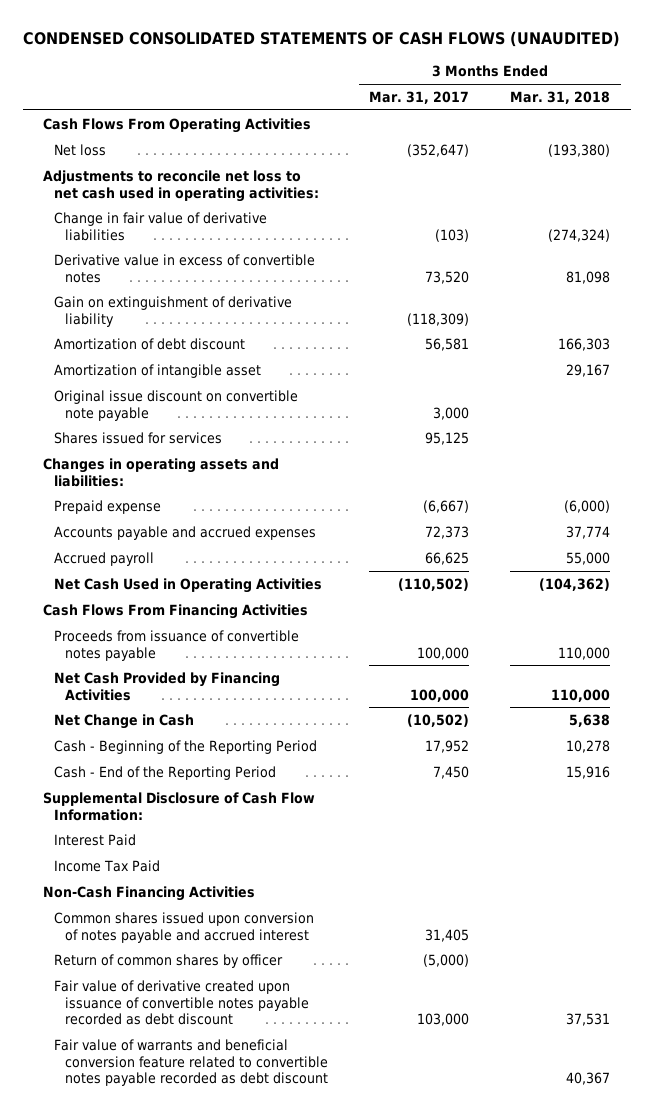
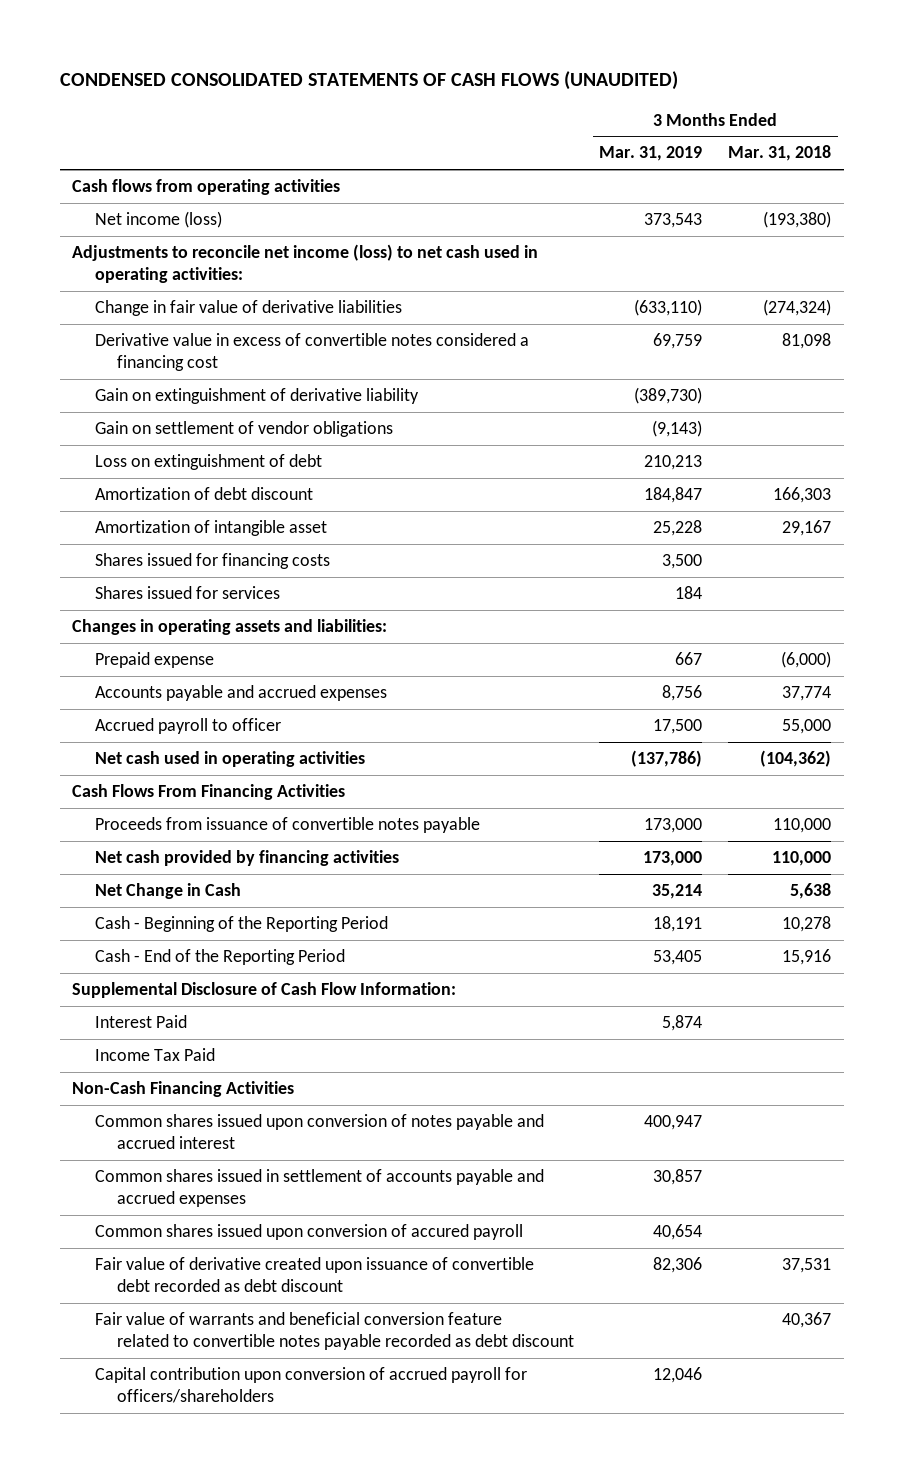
[369,91,470,105] Mar. 31, 2017 -> none
none -> [599,146,703,162] Mar. 31, 2019
[43,117,312,133] Cash Flows From Operating Activities -> [72,178,341,195] Cash flows from operating activities
[54,143,107,156] Net loss -> [94,210,222,228] Net income (loss)
[43,169,320,202] Adjustments to reconcile net loss to net cash used in operating activities: -> [72,243,539,284] Adjustments to reconcile net income (loss) to net cash used in operating activities:
[54,253,316,283] Derivative value in excess of convertible notes -> [94,332,529,372] Derivative value in excess of convertible notes considered a financing cost
none -> [94,420,393,437] Gain on settlement of vendor obligations
none -> [94,453,322,470] Loss on extinguishment of debt
[54,389,299,421] Original issue discount on convertible note payable -> none
none -> [94,552,330,569] Shares issued for financing costs
[54,551,155,566] Accrued payroll -> [94,717,281,734] Accrued payroll to officer
[54,577,323,593] Net Cash Used in Operating Activities -> [94,750,365,767] Net cash used in operating activities
[54,671,281,701] Net Cash Provided by Financing Activities -> [94,849,399,866] Net cash provided by financing activities
[54,953,284,968] Return of common shares by officer -> none
none -> [94,1168,544,1208] Common shares issued in settlement of accounts payable and accrued expenses
none -> [94,1223,523,1240] Common shares issued upon conversion of accured payroll
[54,979,310,1026] Fair value of derivative created upon issuance of convertible notes payable recorded as debt discount -> [94,1256,534,1293] Fair value of derivative created upon issuance of convertible debt recorded as debt discount
none -> [94,1366,527,1404] Capital contribution upon conversion of accrued payroll for officers/shareholders

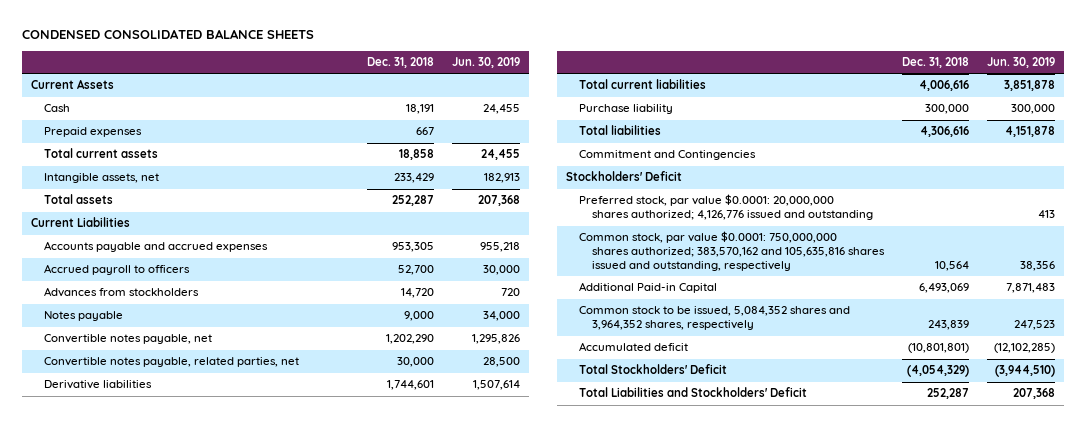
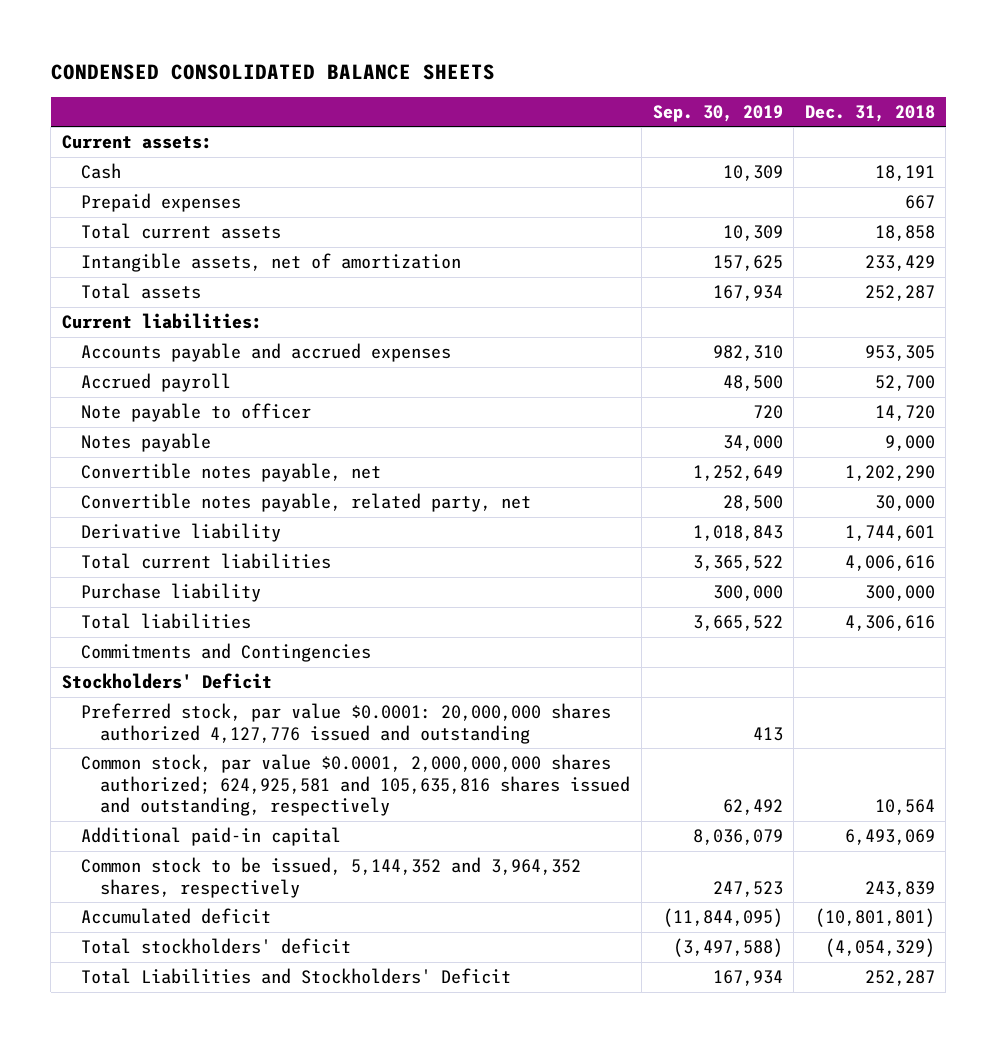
[451,57,520,69] Jun. 30, 2019 -> none
none -> [652,104,783,122] Sep. 30, 2019
[30,79,114,90] Current Assets -> [61,135,212,150] Current assets:
[43,173,159,184] Intangible assets, net -> [81,253,462,273] Intangible assets, net of amortization
[30,217,130,228] Current Liabilities -> [61,313,262,330] Current liabilities:
[43,264,190,276] Accrued payroll to officers -> [81,373,232,393] Accrued payroll
[43,287,199,298] Advances from stockholders -> [81,403,312,423] Note payable to officer
[43,357,299,368] Convertible notes payable, related parties, net -> [81,493,532,513] Convertible notes payable, related party, net
[43,380,152,390] Derivative liabilities -> [81,523,282,543] Derivative liability
[578,150,756,161] Commitment and Contingencies -> [81,643,372,663] Commitments and Contingencies
[578,194,873,221] Preferred stock, par value $0.0001: 20,000,000 shares authorized; 4,126,776 issued and outstanding -> [81,703,612,744] Preferred stock, par value $0.0001: 20,000,000 shares authorized 4,127,776 issued and outstanding
[578,231,885,272] Common stock, par value $0.0001: 750,000,000 shares authorized; 383,570,162 and 105,635,816 shares issued and outstanding, respectively -> [81,754,631,817] Common stock, par value $0.0001, 2,000,000,000 shares authorized; 624,925,581 and 105,635,816 shares issued and outstanding, respectively
[578,282,717,294] Additional Paid-in Capital -> [81,827,342,847] Additional paid-in capital
[578,306,850,331] Common stock to be issued, 5,084,352 shares and 3,964,352 shares, respectively -> [81,857,582,898] Common stock to be issued, 5,144,352 and 3,964,352 shares, respectively
[578,364,727,375] Total Stockholders' Deficit -> [81,938,352,955] Total stockholders' deficit

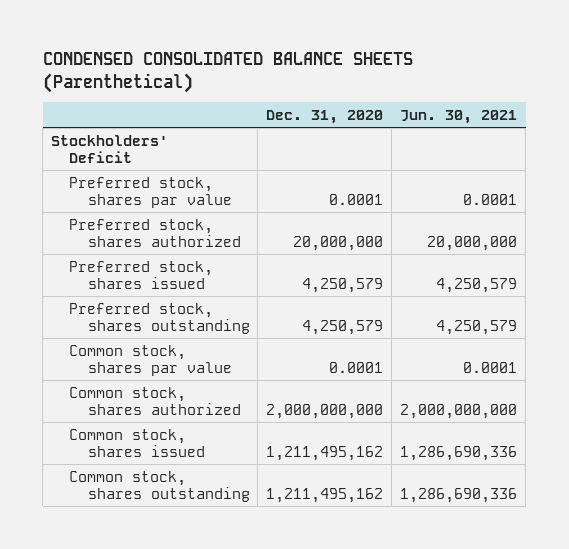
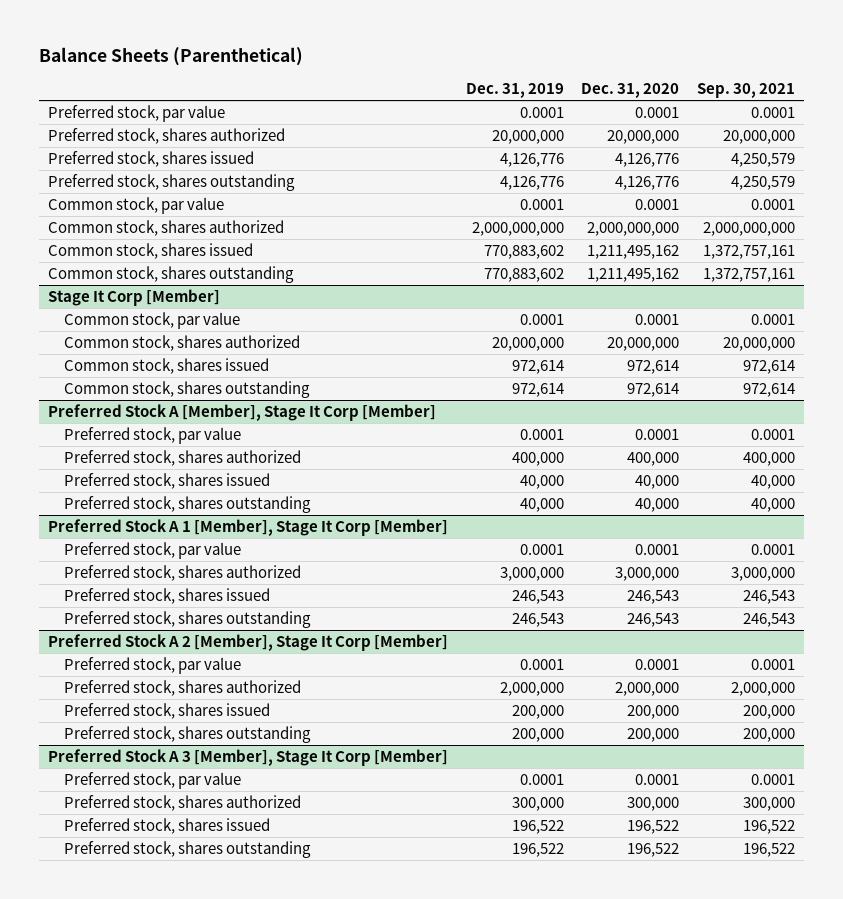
[42,52,413,93] CONDENSED CONSOLIDATED BALANCE SHEETS (Parenthetical) -> [38,47,303,67] Balance Sheets (Parenthetical)
[400,109,518,124] Jun. 30, 2021 -> none
none -> [465,83,564,99] Dec. 31, 2019
none -> [696,83,795,99] Sep. 30, 2021
[51,134,169,163] Stockholders' Deficit -> none
[69,176,232,208] Preferred stock, shares par value -> [47,104,225,122] Preferred stock, par value
[302,277,384,293] 4,250,579 -> [615,152,680,167] 4,126,776
[302,319,384,335] 4,250,579 -> [615,175,680,190] 4,126,776
[69,344,232,376] Common stock, shares par value -> [47,196,224,214] Common stock, par value
none -> [47,288,220,306] Stage It Corp [Member]
none -> [63,311,240,329] Common stock, par value
none -> [63,334,300,351] Common stock, shares authorized
none -> [63,357,269,374] Common stock, shares issued
none -> [63,380,310,398] Common stock, shares outstanding
none -> [47,403,436,421] Preferred Stock A [Member], Stage It Corp [Member]
none -> [63,426,241,444] Preferred stock, par value
none -> [63,449,301,466] Preferred stock, shares authorized
none -> [63,472,270,489] Preferred stock, shares issued
none -> [63,495,311,513] Preferred stock, shares outstanding
none -> [47,518,448,536] Preferred Stock A 1 [Member], Stage It Corp [Member]
none -> [63,541,241,559] Preferred stock, par value
none -> [63,564,301,581] Preferred stock, shares authorized
none -> [63,587,270,604] Preferred stock, shares issued
none -> [63,610,311,628] Preferred stock, shares outstanding
none -> [47,633,448,651] Preferred Stock A 2 [Member], Stage It Corp [Member]
none -> [63,656,241,674] Preferred stock, par value
none -> [63,679,301,696] Preferred stock, shares authorized
none -> [63,702,270,719] Preferred stock, shares issued
none -> [63,725,311,743] Preferred stock, shares outstanding
none -> [47,748,448,766] Preferred Stock A 3 [Member], Stage It Corp [Member]
none -> [63,771,241,789] Preferred stock, par value
none -> [63,794,301,811] Preferred stock, shares authorized
none -> [63,817,270,834] Preferred stock, shares issued
none -> [63,840,311,858] Preferred stock, shares outstanding

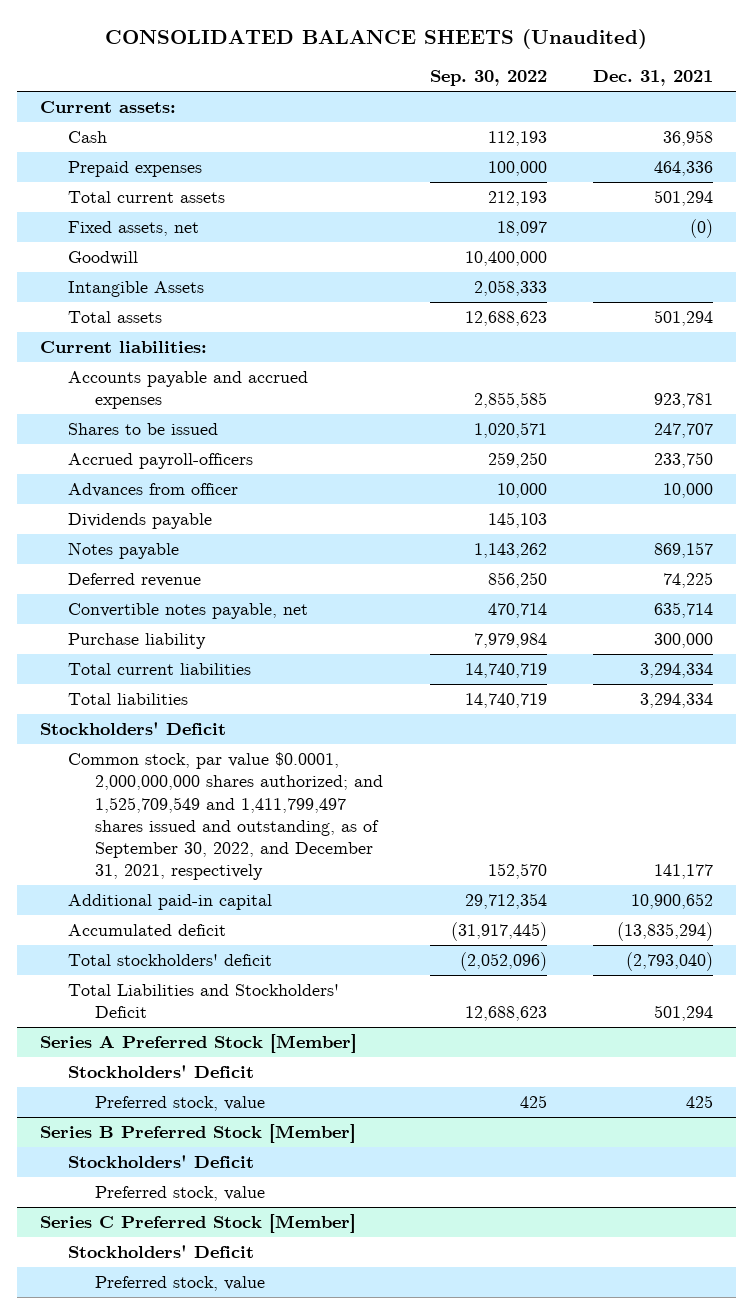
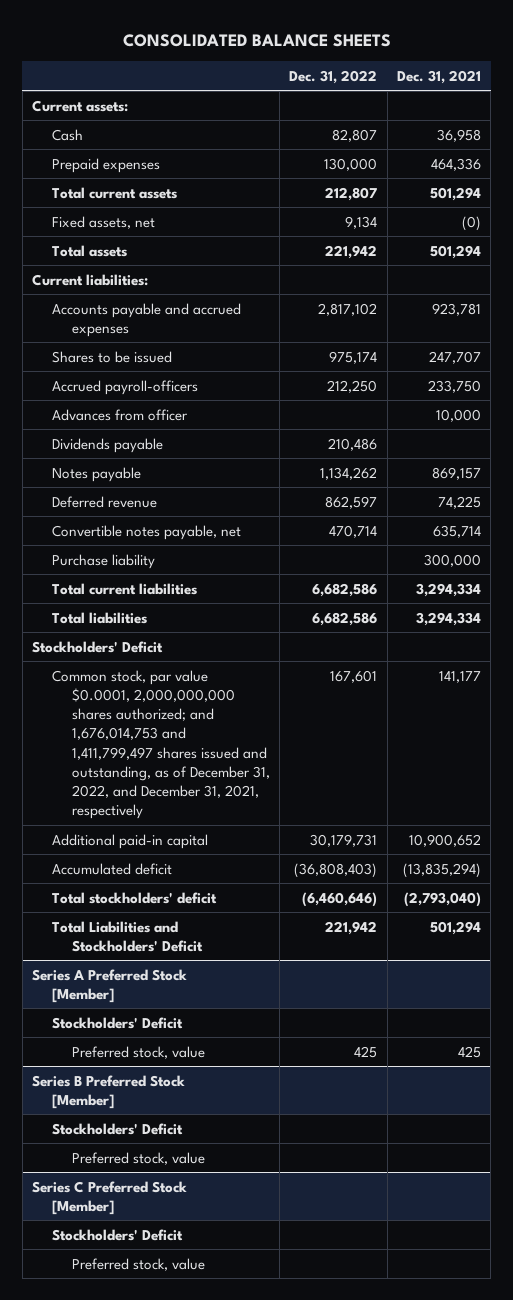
[105,28,648,49] CONSOLIDATED BALANCE SHEETS (Unaudited) -> [122,33,391,47] CONSOLIDATED BALANCE SHEETS
[429,70,547,87] Sep. 30, 2022 -> none
none -> [289,69,378,84] Dec. 31, 2022
[67,251,138,266] Goodwill -> none
[67,281,204,298] Intangible Assets -> none
[67,752,384,881] Common stock, par value $0.0001, 2,000,000,000 shares authorized; and 1,525,709,549 and 1,411,799,497 shares issued and outstanding, as of September 30, 2022, and December 31, 2021, respectively -> [52,669,270,820] Common stock, par value $0.0001, 2,000,000,000 shares authorized; and 1,676,014,753 and 1,411,799,497 shares issued and outstanding, as of December 31, 2022, and December 31, 2021, respectively

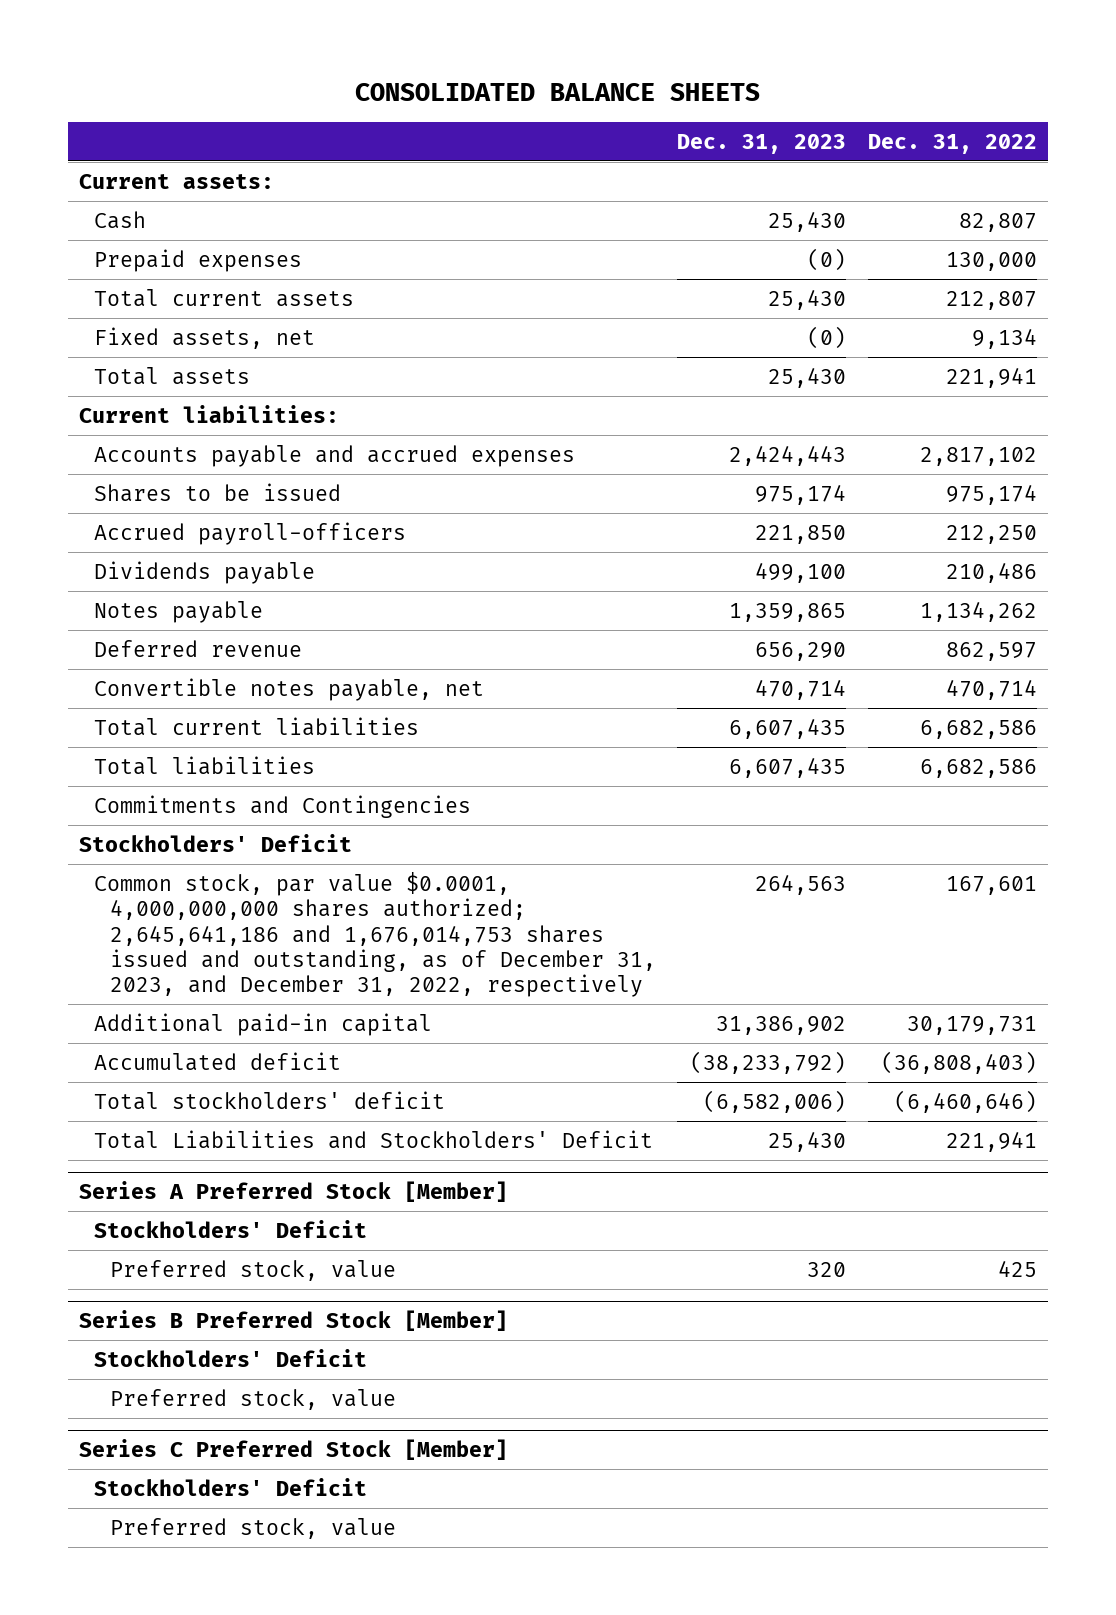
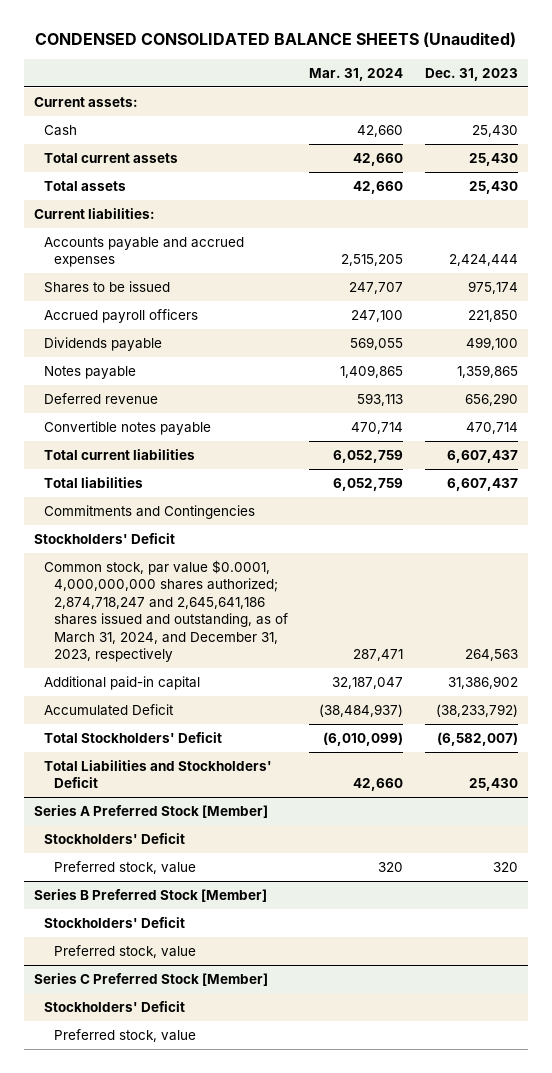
[355,82,761,101] CONSOLIDATED BALANCE SHEETS -> [35,32,517,48] CONDENSED CONSOLIDATED BALANCE SHEETS (Unaudited)
[868,133,1038,154] Dec. 31, 2022 -> none
none -> [309,67,404,81] Mar. 31, 2024
[94,248,303,272] Prepaid expenses -> none
[94,326,316,349] Fixed assets, net -> none
[729,444,847,466] 2,424,443 -> [448,254,518,267] 2,424,444
[94,521,407,545] Accrued payroll-officers -> [44,308,199,323] Accrued payroll officers
[94,677,485,701] Convertible notes payable, net -> [44,420,212,435] Convertible notes payable
[729,717,847,739] 6,607,435 -> [446,449,518,463] 6,607,437
[729,756,847,778] 6,607,435 -> [446,477,518,491] 6,607,437
[94,871,656,998] Common stock, par value $0.0001, 4,000,000,000 shares authorized; 2,645,641,186 and 1,676,014,753 shares issued and outstanding, as of December 31, 2023, and December 31, 2022, respectively -> [44,559,288,662] Common stock, par value $0.0001, 4,000,000,000 shares authorized; 2,874,718,247 and 2,645,641,186 shares issued and outstanding, as of March 31, 2024, and December 31, 2023, respectively
[94,1051,342,1071] Accumulated deficit -> [44,703,175,716] Accumulated Deficit
[94,1090,446,1110] Total stockholders' deficit -> [44,731,223,743] Total Stockholders' Deficit
[703,1089,847,1113] (6,582,006) -> [436,731,518,746] (6,582,007)

